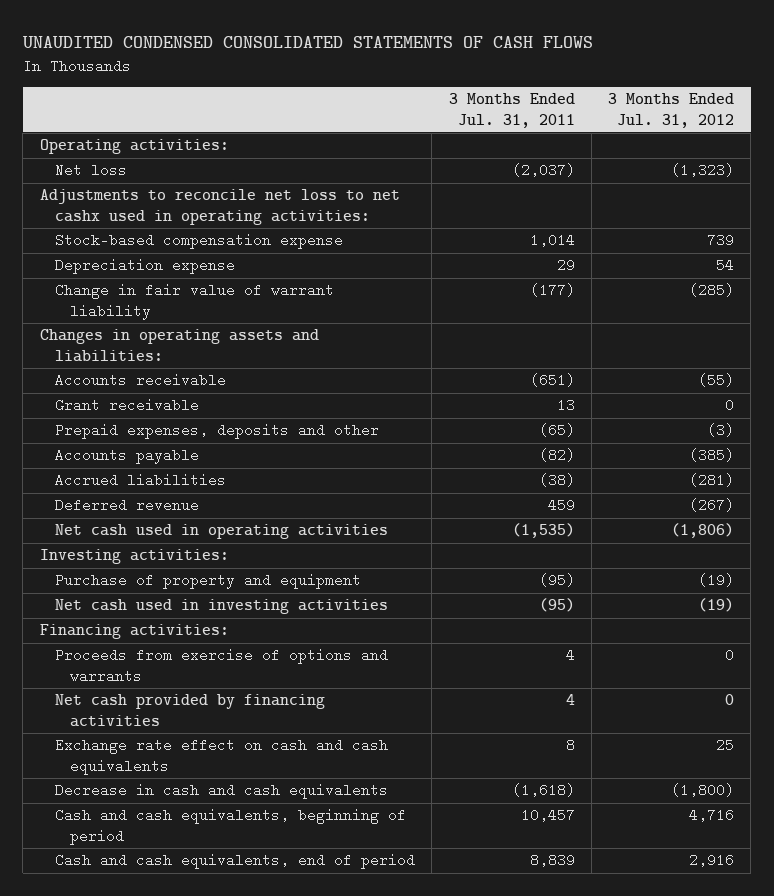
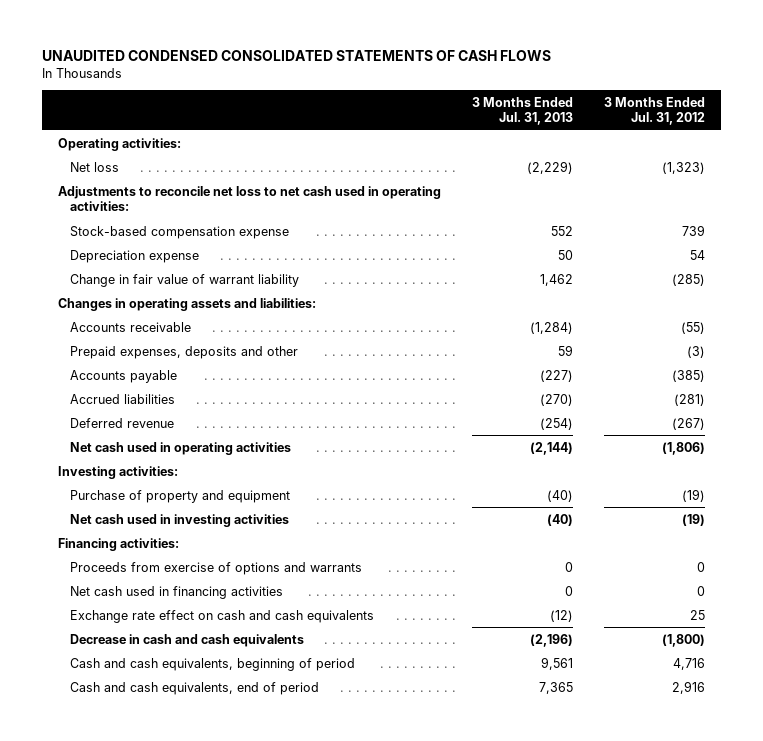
[448,93,575,128] 3 Months Ended Jul. 31, 2011 -> none
none -> [471,96,573,126] 3 Months Ended Jul. 31, 2013
[39,189,400,225] Adjustments to reconcile net loss to net cashx used in operating activities: -> [57,185,441,212] Adjustments to reconcile net loss to net cash used in operating activities:
[55,398,200,413] Grant receivable -> none
[55,694,326,727] Net cash provided by financing activities -> [70,585,284,599] Net cash used in financing activities

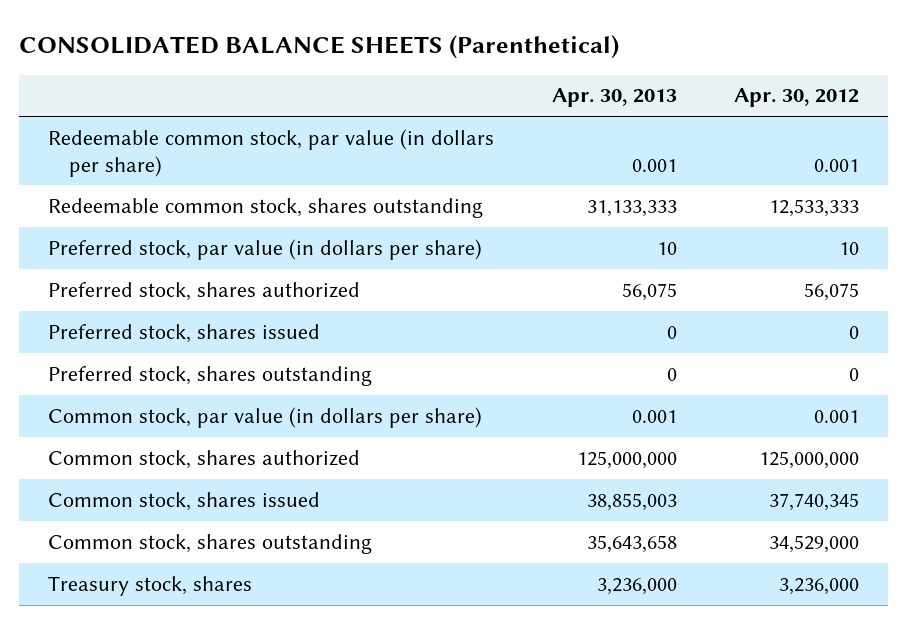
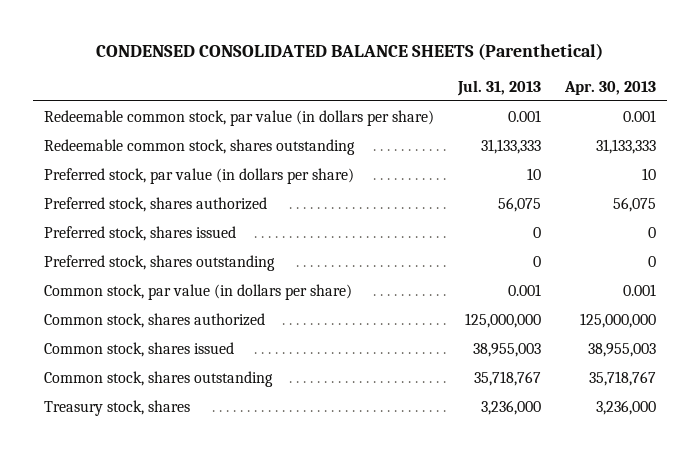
[18,34,619,59] CONSOLIDATED BALANCE SHEETS (Parenthetical) -> [95,42,603,60] CONDENSED CONSOLIDATED BALANCE SHEETS (Parenthetical)
[734,88,860,108] Apr. 30, 2012 -> none
none -> [456,79,541,96] Jul. 31, 2013
[586,492,677,511] 38,855,003 -> [587,342,656,357] 38,955,003
[586,534,677,553] 35,643,658 -> [588,370,656,386] 35,718,767

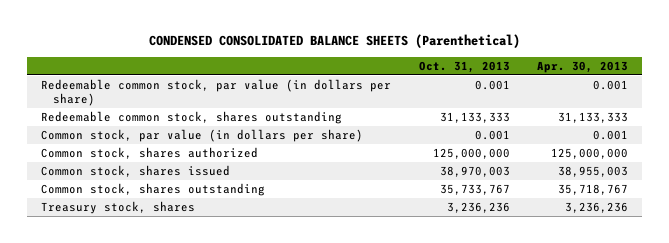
[456,79,541,96] Jul. 31, 2013 -> none
none -> [418,60,510,73] Oct. 31, 2013
[44,167,355,184] Preferred stock, par value (in dollars per share) -> none
[44,196,268,212] Preferred stock, shares authorized -> none
[44,225,237,241] Preferred stock, shares issued -> none
[44,254,276,271] Preferred stock, shares outstanding -> none
[595,399,656,415] 3,236,000 -> [565,202,629,214] 3,236,236

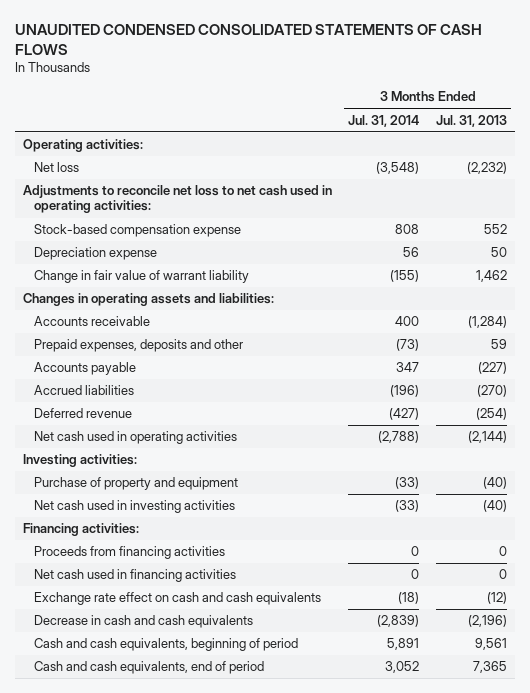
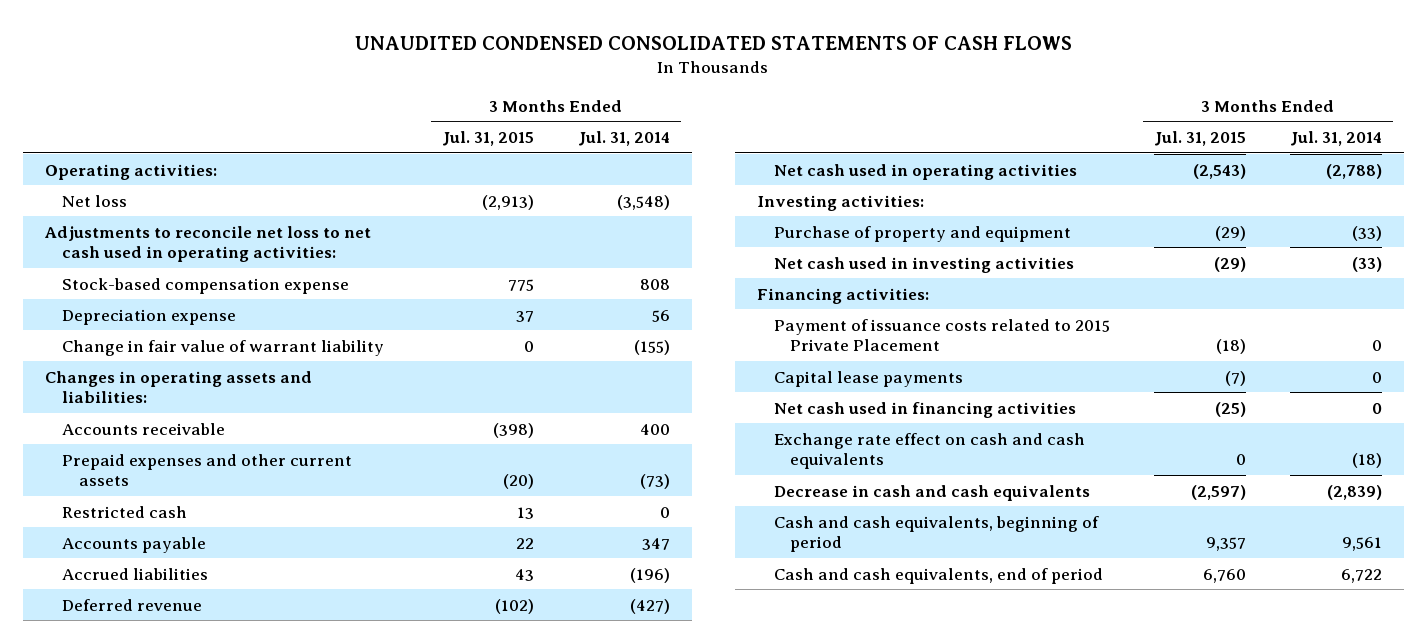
[435,114,507,127] Jul. 31, 2013 -> none
none -> [441,130,534,146] Jul. 31, 2015
[33,339,243,353] Prepaid expenses, deposits and other -> [61,453,352,487] Prepaid expenses and other current assets
none -> [61,505,187,518] Restricted cash
[33,546,225,560] Proceeds from financing activities -> none
none -> [773,318,1110,352] Payment of issuance costs related to 2015 Private Placement
none -> [773,370,963,387] Capital lease payments
[387,638,420,651] 5,891 -> [1341,537,1382,552] 9,561
[385,661,420,674] 3,052 -> [1340,568,1382,583] 6,722

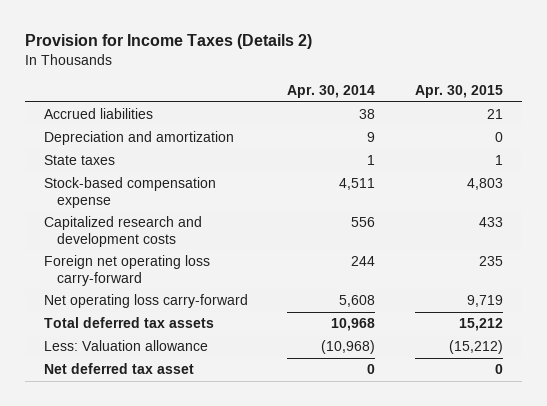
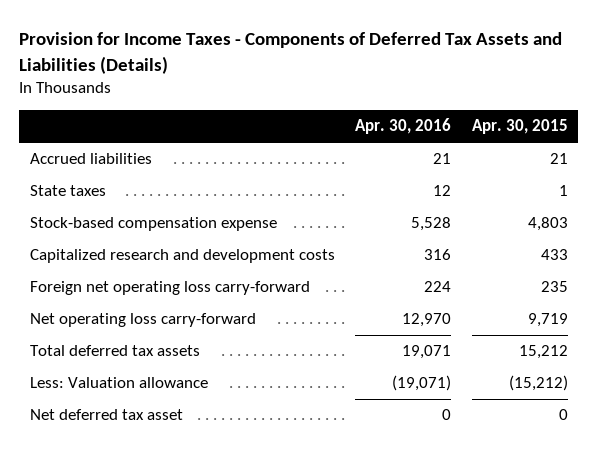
[24,34,312,50] Provision for Income Taxes (Details 2) -> [19,32,563,75] Provision for Income Taxes - Components of Deferred Tax Assets and Liabilities (Details)
[287,85,376,99] Apr. 30, 2014 -> none
none -> [355,118,452,135] Apr. 30, 2016
[44,131,235,146] Depreciation and amortization -> none

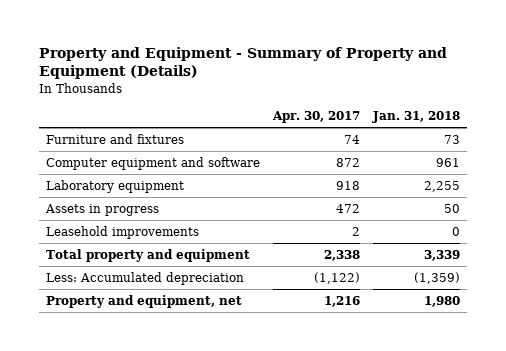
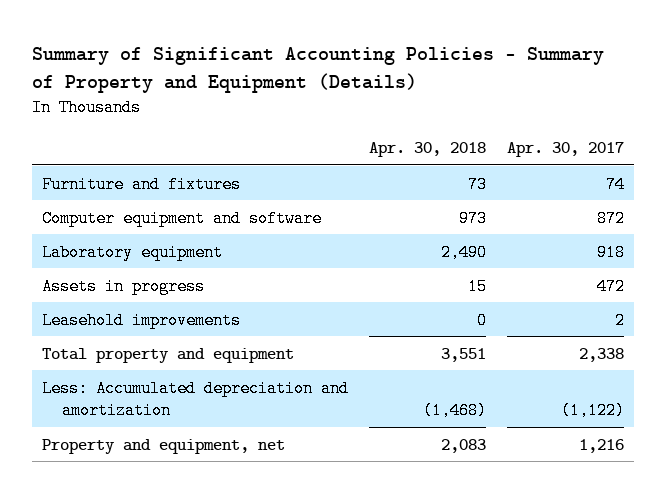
[39,46,448,80] Property and Equipment - Summary of Property and Equipment (Details) -> [31,46,604,94] Summary of Significant Accounting Policies - Summary of Property and Equipment (Details)
[372,111,461,124] Jan. 31, 2018 -> none
none -> [369,142,487,158] Apr. 30, 2018
[45,271,244,285] Less: Accumulated depreciation -> [42,379,350,420] Less: Accumulated depreciation and amortization

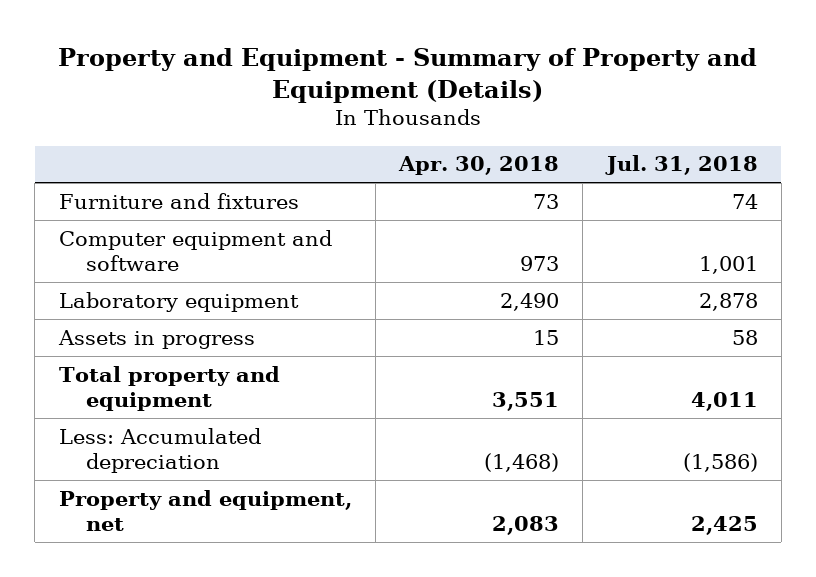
[31,46,604,94] Summary of Significant Accounting Policies - Summary of Property and Equipment (Details) -> [58,48,758,103] Property and Equipment - Summary of Property and Equipment (Details)
[506,142,624,158] Apr. 30, 2017 -> none
none -> [604,155,758,176] Jul. 31, 2018
[42,311,242,329] Leasehold improvements -> none
[42,379,350,420] Less: Accumulated depreciation and amortization -> [58,427,261,474] Less: Accumulated depreciation

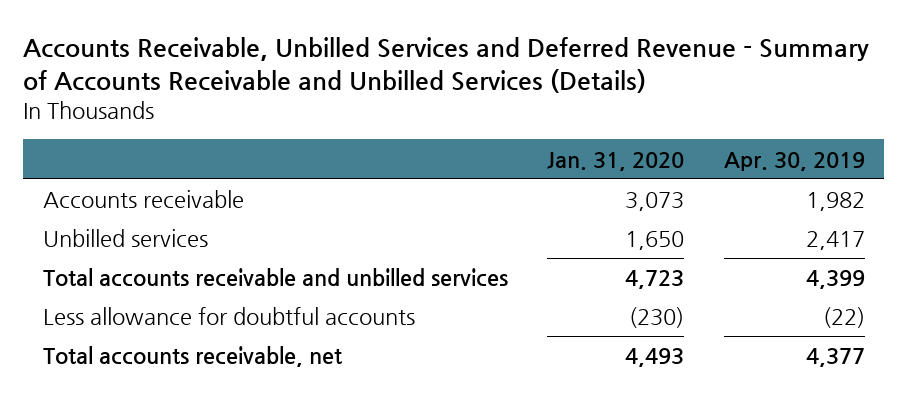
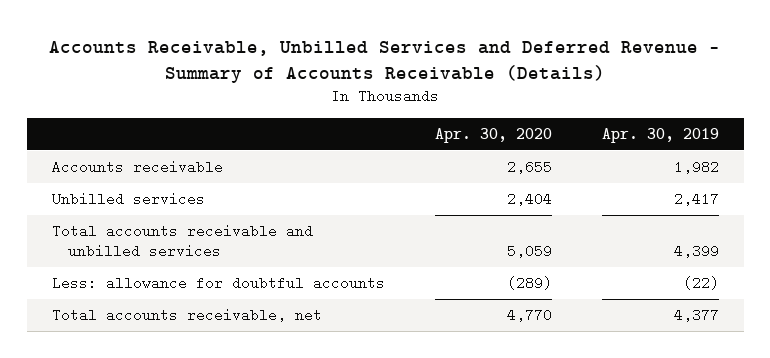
[22,36,869,94] Accounts Receivable, Unbilled Services and Deferred Revenue - Summary of Accounts Receivable and Unbilled Services (Details) -> [49,40,721,83] Accounts Receivable, Unbilled Services and Deferred Revenue - Summary of Accounts Receivable (Details)
[547,151,685,171] Jan. 31, 2020 -> none
none -> [434,128,552,144] Apr. 30, 2020
[42,307,415,326] Less allowance for doubtful accounts -> [51,275,385,290] Less: allowance for doubtful accounts

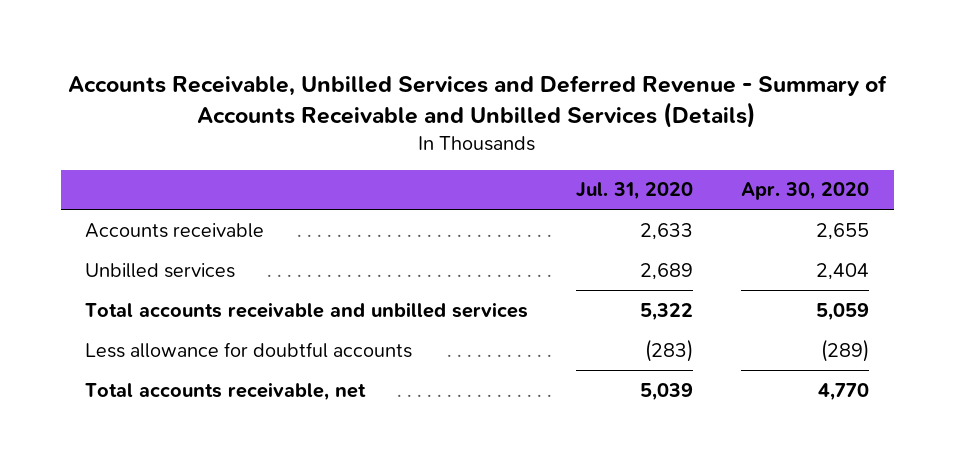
[49,40,721,83] Accounts Receivable, Unbilled Services and Deferred Revenue - Summary of Accounts Receivable (Details) -> [68,74,888,128] Accounts Receivable, Unbilled Services and Deferred Revenue - Summary of Accounts Receivable and Unbilled Services (Details)
[601,128,719,144] Apr. 30, 2019 -> none
none -> [576,182,694,201] Jul. 31, 2020
[51,275,385,290] Less: allowance for doubtful accounts -> [84,341,412,358] Less allowance for doubtful accounts

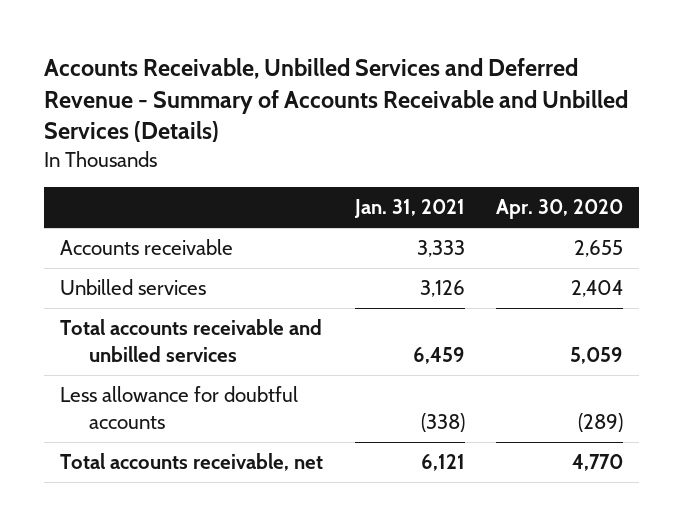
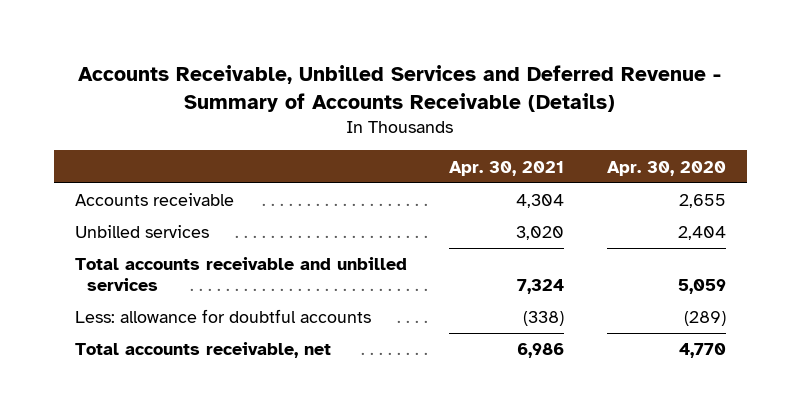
[44,57,629,143] Accounts Receivable, Unbilled Services and Deferred Revenue - Summary of Accounts Receivable and Unbilled Services (Details) -> [78,65,722,112] Accounts Receivable, Unbilled Services and Deferred Revenue - Summary of Accounts Receivable (Details)
[353,199,465,219] Jan. 31, 2021 -> none
none -> [449,160,565,176] Apr. 30, 2021
[59,386,298,429] Less allowance for doubtful accounts -> [74,309,371,324] Less: allowance for doubtful accounts

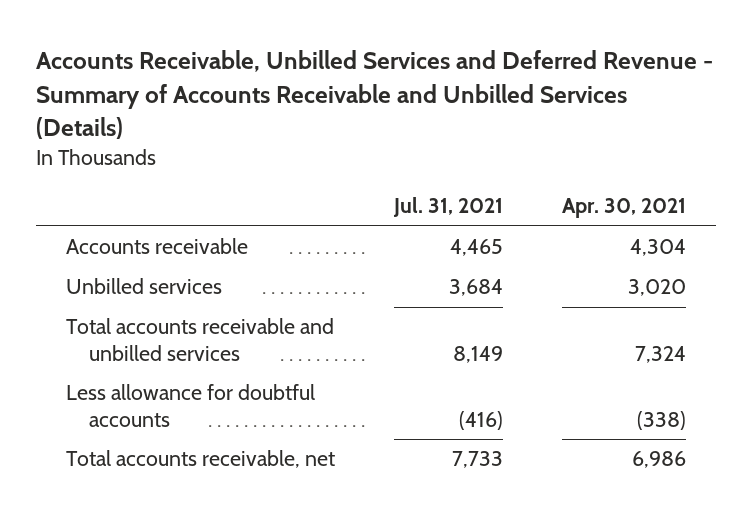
[78,65,722,112] Accounts Receivable, Unbilled Services and Deferred Revenue - Summary of Accounts Receivable (Details) -> [36,50,714,139] Accounts Receivable, Unbilled Services and Deferred Revenue - Summary of Accounts Receivable and Unbilled Services (Details)
[606,160,726,176] Apr. 30, 2020 -> none
none -> [393,197,504,218] Jul. 31, 2021
[74,309,371,324] Less: allowance for doubtful accounts -> [65,384,315,427] Less allowance for doubtful accounts

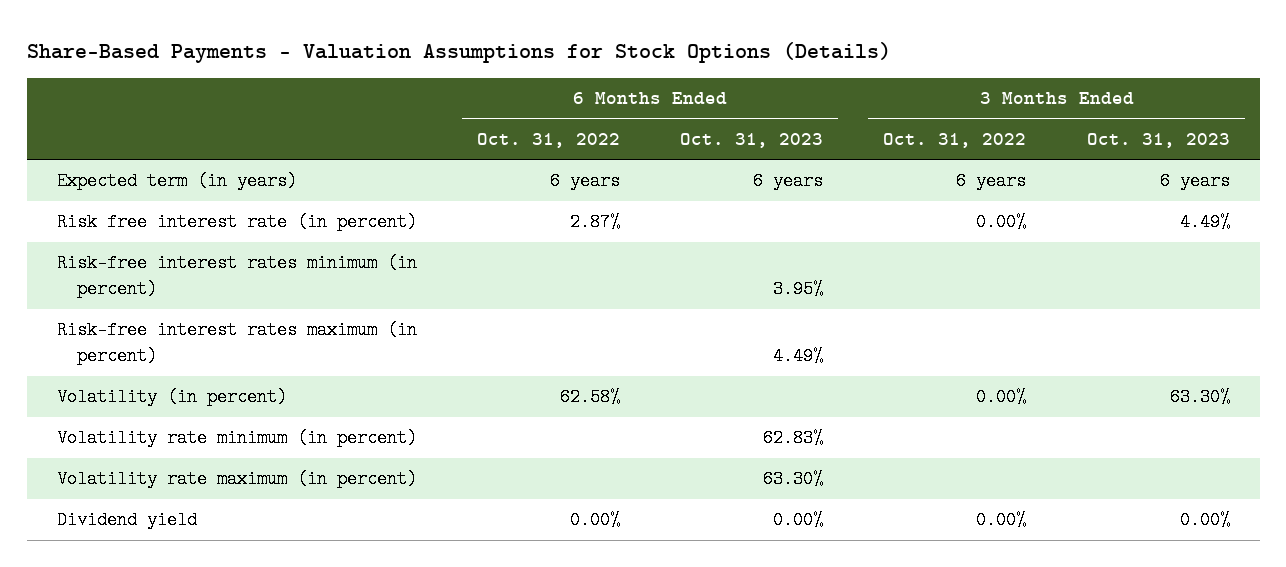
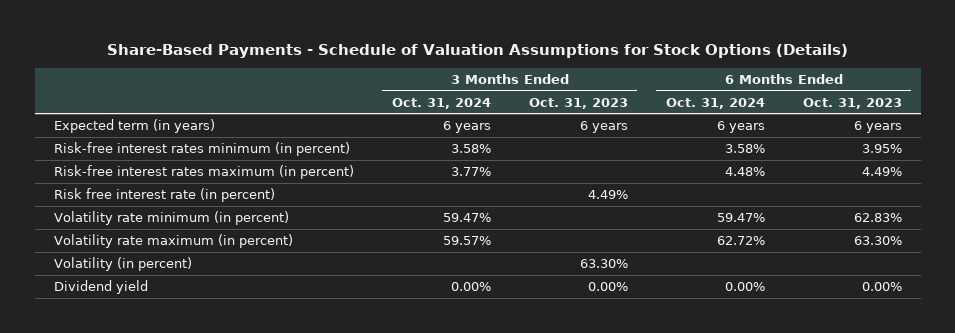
[26,41,891,63] Share-Based Payments - Valuation Assumptions for Stock Options (Details) -> [106,43,848,58] Share-Based Payments - Schedule of Valuation Assumptions for Stock Options (Details)
[476,133,620,149] Oct. 31, 2022 -> none
[883,133,1027,149] Oct. 31, 2022 -> none
none -> [391,97,491,109] Oct. 31, 2024
none -> [665,97,765,109] Oct. 31, 2024
[56,213,417,232] Risk free interest rate (in percent) -> [53,188,275,203] Risk free interest rate (in percent)
[56,388,287,407] Volatility (in percent) -> [53,257,192,272] Volatility (in percent)

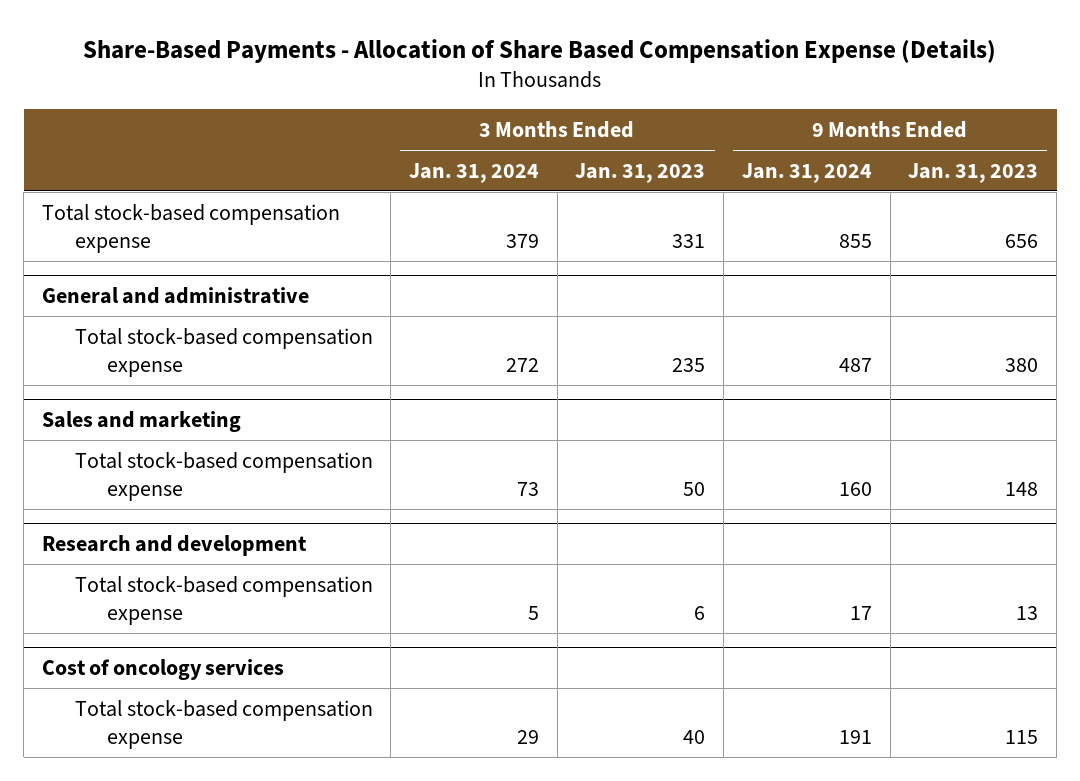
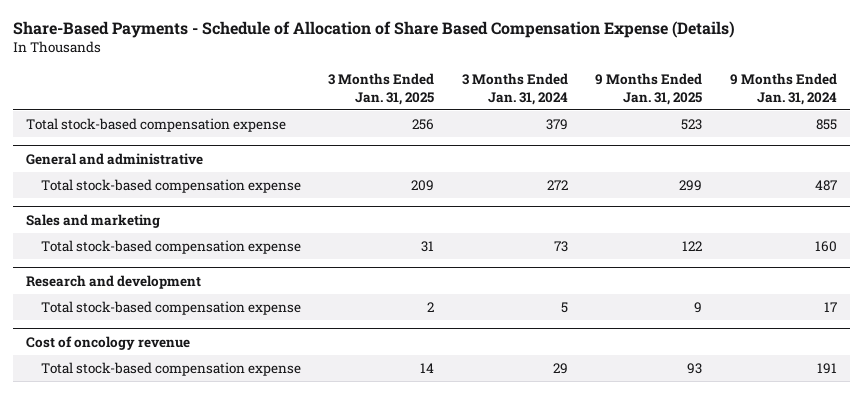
[83,38,997,63] Share-Based Payments - Allocation of Share Based Compensation Expense (Details) -> [12,20,735,38] Share-Based Payments - Schedule of Allocation of Share Based Compensation Expense (Details)
[575,162,706,183] Jan. 31, 2023 -> none
[908,162,1039,183] Jan. 31, 2023 -> none
none -> [328,73,435,105] 3 Months Ended Jan. 31, 2025
none -> [595,73,703,105] 9 Months Ended Jan. 31, 2025
[41,658,284,680] Cost of oncology services -> [26,335,191,350] Cost of oncology revenue

